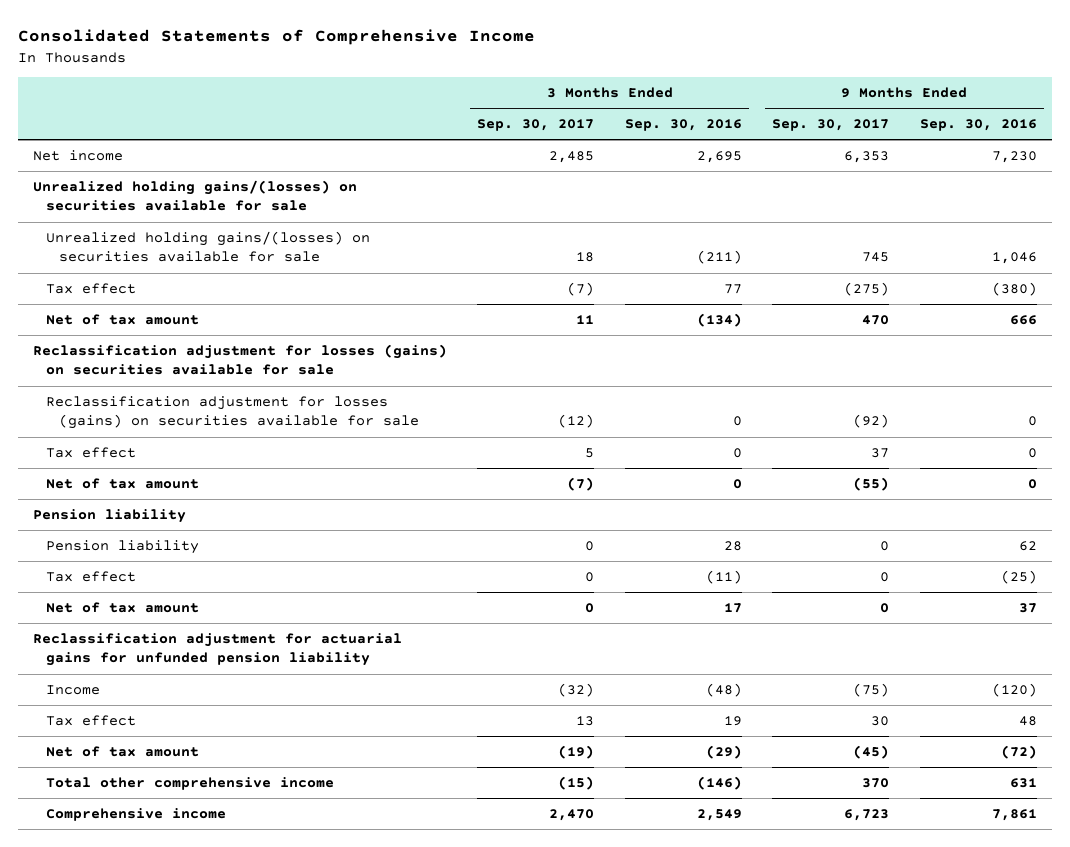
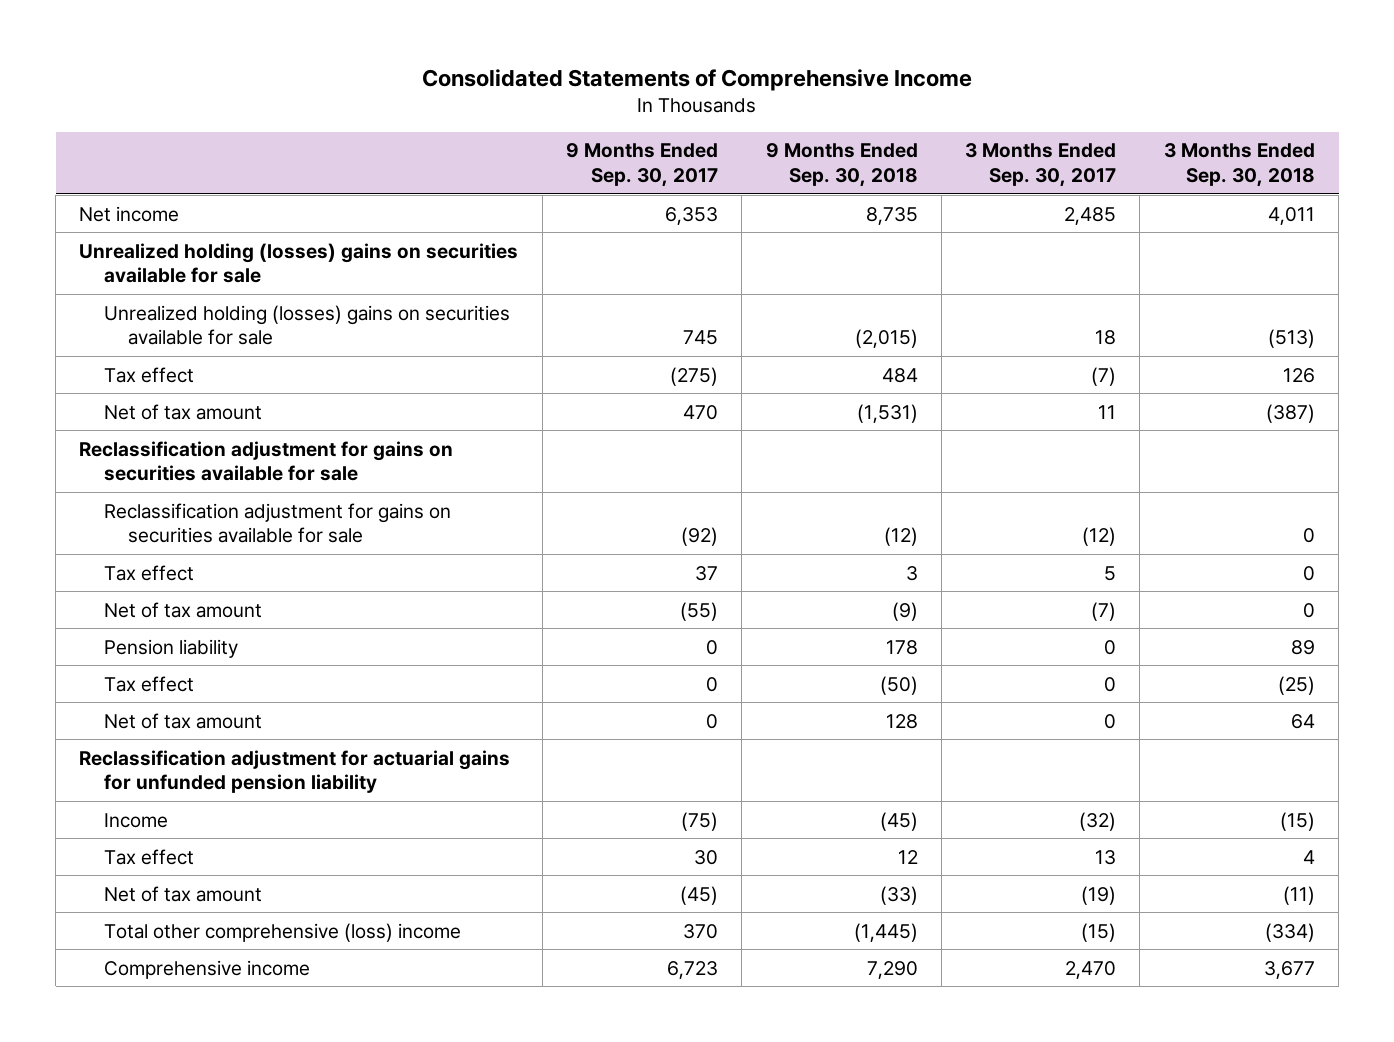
[624,119,742,132] Sep. 30, 2016 -> none
[919,119,1037,132] Sep. 30, 2016 -> none
none -> [765,143,918,188] 9 Months Ended Sep. 30, 2018
none -> [1163,143,1315,188] 3 Months Ended Sep. 30, 2018
[32,180,357,212] Unrealized holding gains/(losses) on securities available for sale -> [79,242,519,284] Unrealized holding (losses) gains on securities available for sale
[45,231,370,263] Unrealized holding gains/(losses) on securities available for sale -> [103,304,510,346] Unrealized holding (losses) gains on securities available for sale
[32,344,447,376] Reclassification adjustment for losses (gains) on securities available for sale -> [79,440,454,482] Reclassification adjustment for gains on securities available for sale
[45,396,419,430] Reclassification adjustment for losses (gains) on securities available for sale -> [103,502,451,544] Reclassification adjustment for gains on securities available for sale
[32,509,186,524] Pension liability -> none
[45,777,334,791] Total other comprehensive income -> [103,922,461,942] Total other comprehensive (loss) income

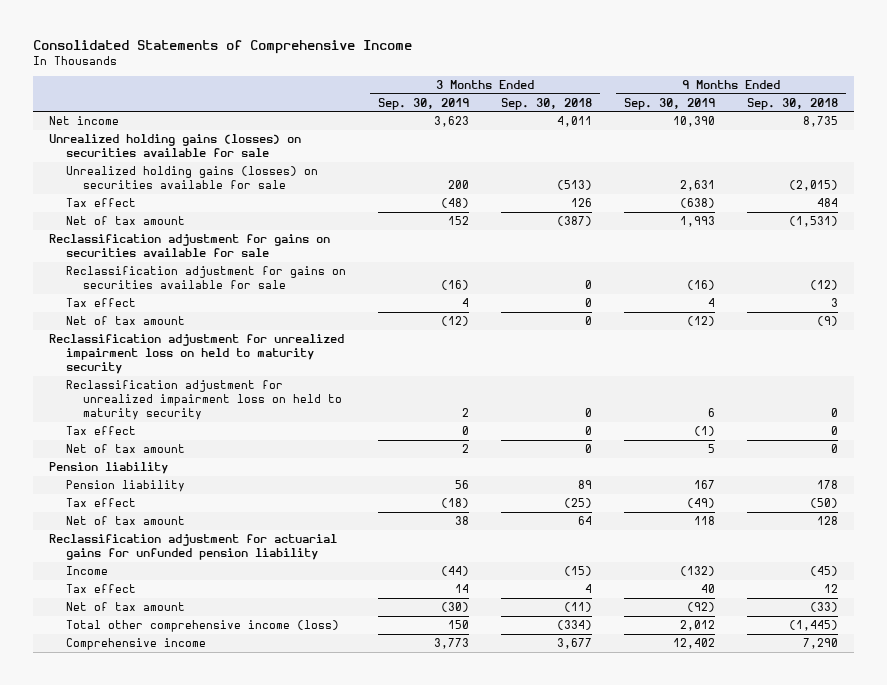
[566,143,719,188] 9 Months Ended Sep. 30, 2017 -> none
[965,143,1117,188] 3 Months Ended Sep. 30, 2017 -> none
none -> [377,97,469,110] Sep. 30, 2019
none -> [623,97,715,110] Sep. 30, 2019
[79,242,519,284] Unrealized holding (losses) gains on securities available for sale -> [49,134,302,158] Unrealized holding gains (losses) on securities available for sale
[103,304,510,346] Unrealized holding (losses) gains on securities available for sale -> [65,166,318,190] Unrealized holding gains (losses) on securities available for sale
none -> [49,334,345,375] Reclassification adjustment for unrealized impairment loss on held to maturity security
none -> [65,380,342,421] Reclassification adjustment for unrealized impairment loss on held to maturity security
none -> [65,426,136,436] Tax effect
none -> [65,444,185,454] Net of tax amount
none -> [49,462,169,475] Pension liability
[103,922,461,942] Total other comprehensive (loss) income -> [65,620,339,633] Total other comprehensive income (loss)

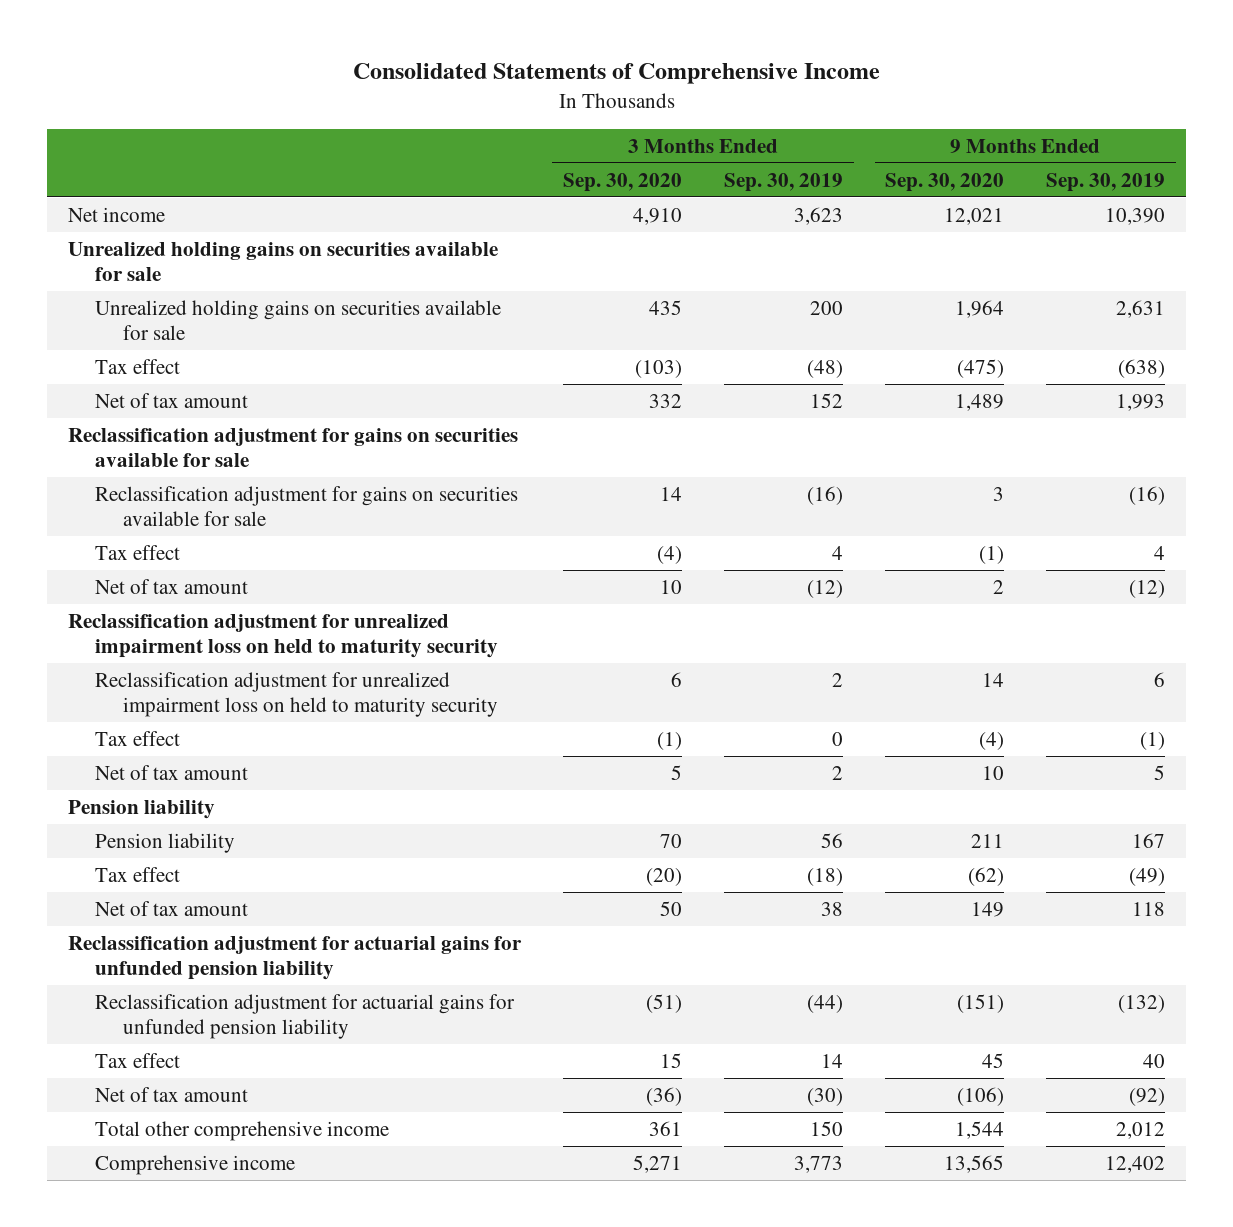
[500,97,592,110] Sep. 30, 2018 -> none
[746,97,838,110] Sep. 30, 2018 -> none
none -> [562,172,682,192] Sep. 30, 2020
none -> [885,172,1005,192] Sep. 30, 2020
[49,134,302,158] Unrealized holding gains (losses) on securities available for sale -> [67,241,498,281] Unrealized holding gains on securities available for sale
[65,166,318,190] Unrealized holding gains (losses) on securities available for sale -> [95,299,502,340] Unrealized holding gains on securities available for sale
[65,566,108,576] Income -> [95,993,516,1039] Reclassification adjustment for actuarial gains for unfunded pension liability
[65,620,339,633] Total other comprehensive income (loss) -> [95,1120,390,1141] Total other comprehensive income

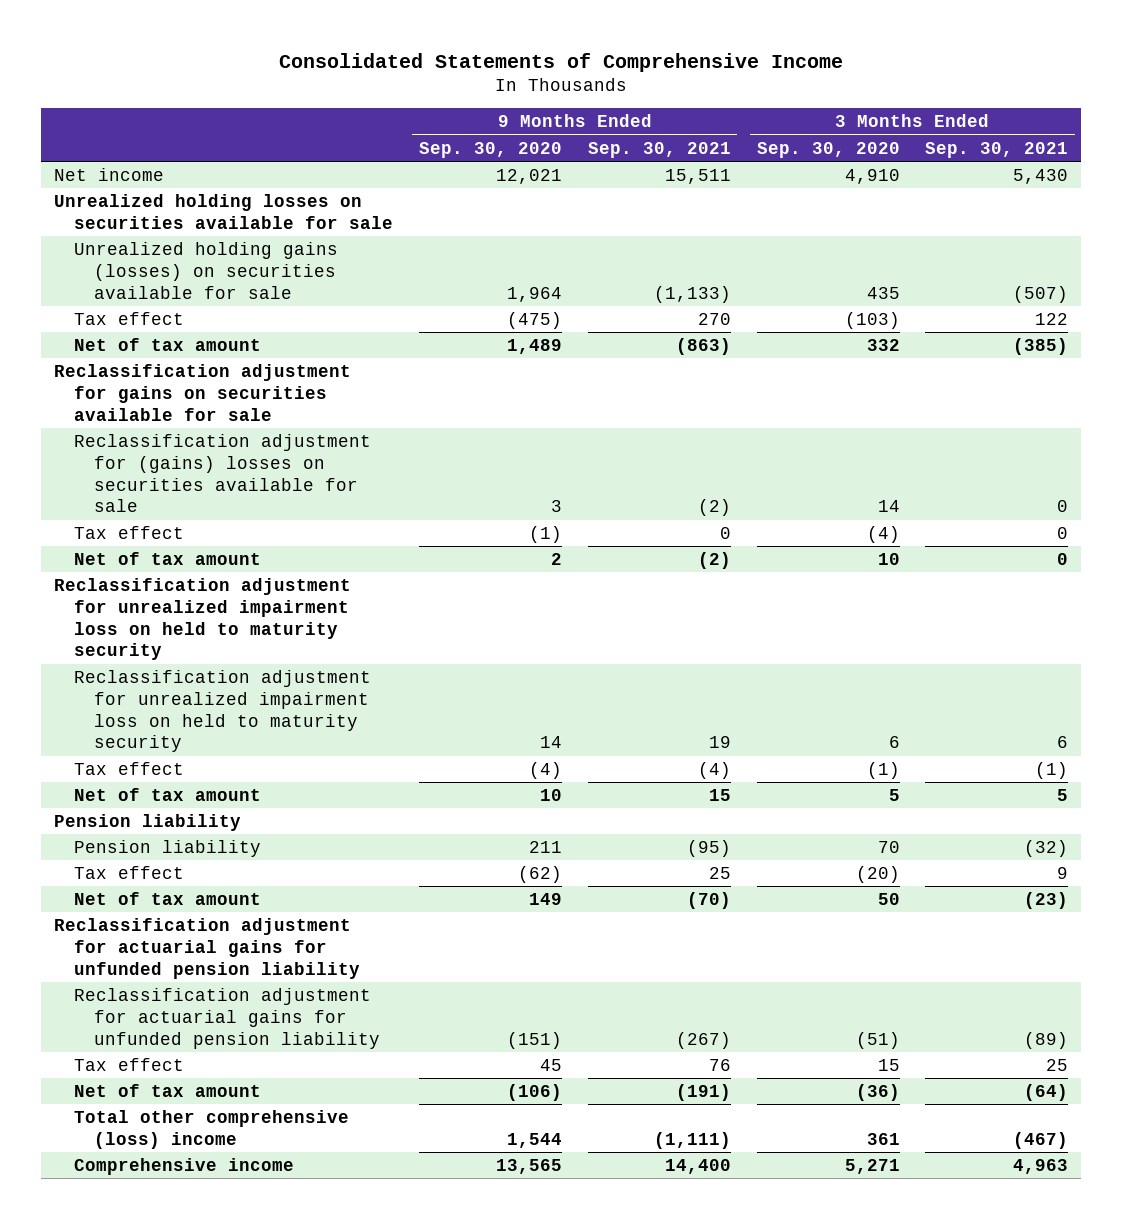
[724,172,844,192] Sep. 30, 2019 -> none
[1046,172,1166,192] Sep. 30, 2019 -> none
none -> [587,141,731,158] Sep. 30, 2021
none -> [925,141,1069,158] Sep. 30, 2021
[67,241,498,281] Unrealized holding gains on securities available for sale -> [53,193,393,229] Unrealized holding losses on securities available for sale
[95,299,502,340] Unrealized holding gains on securities available for sale -> [73,241,338,299] Unrealized holding gains (losses) on securities available for sale
[95,485,519,526] Reclassification adjustment for gains on securities available for sale -> [73,433,371,513] Reclassification adjustment for (gains) losses on securities available for sale
[95,1120,390,1141] Total other comprehensive income -> [73,1109,349,1149] Total other comprehensive (loss) income

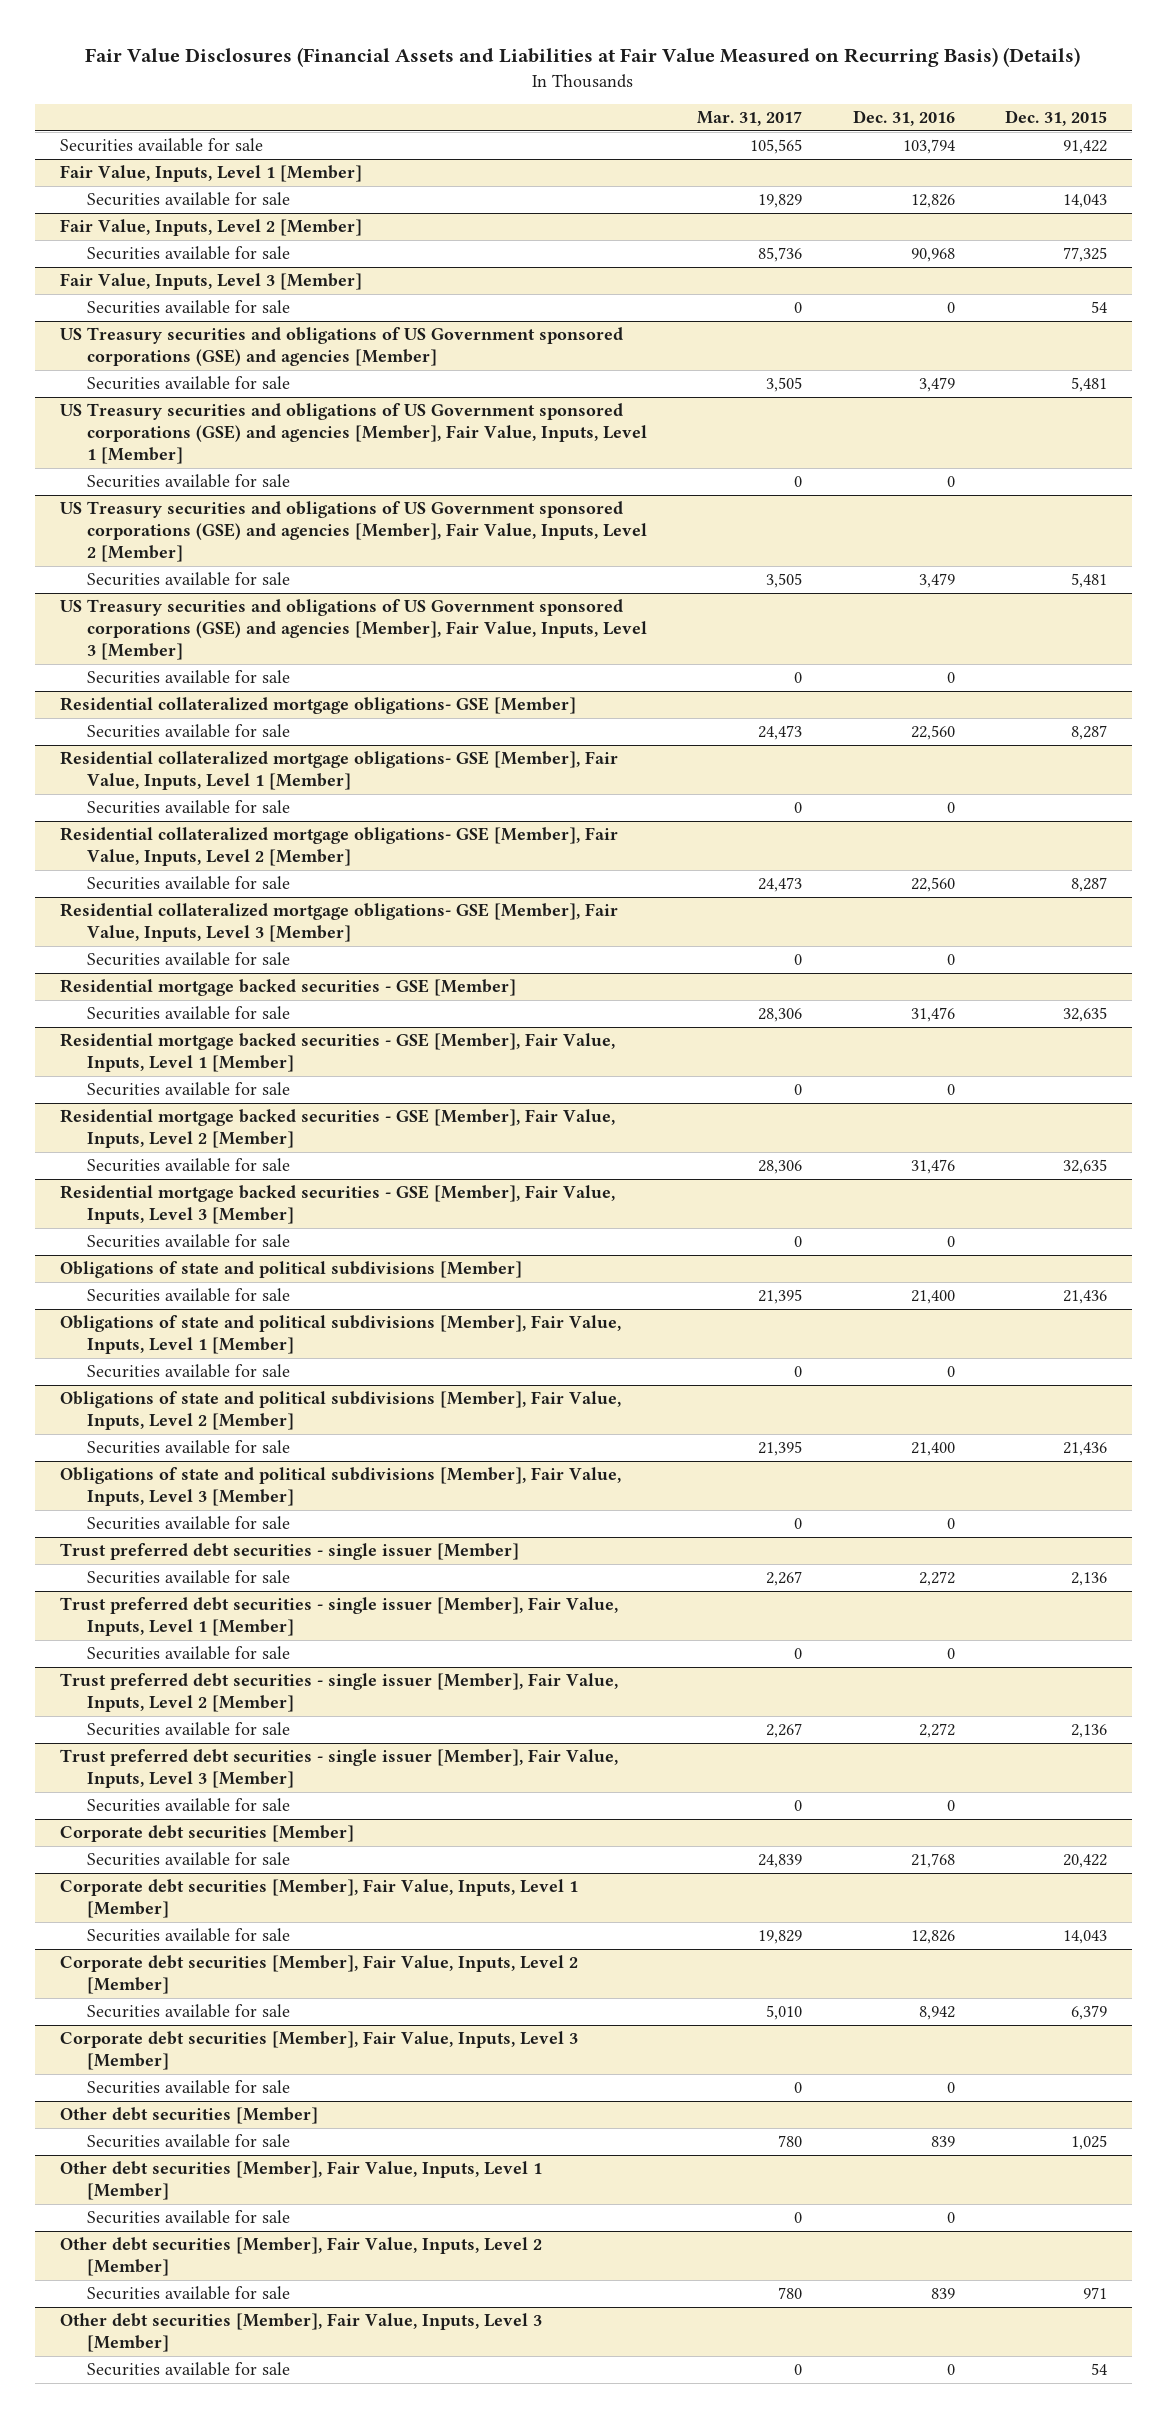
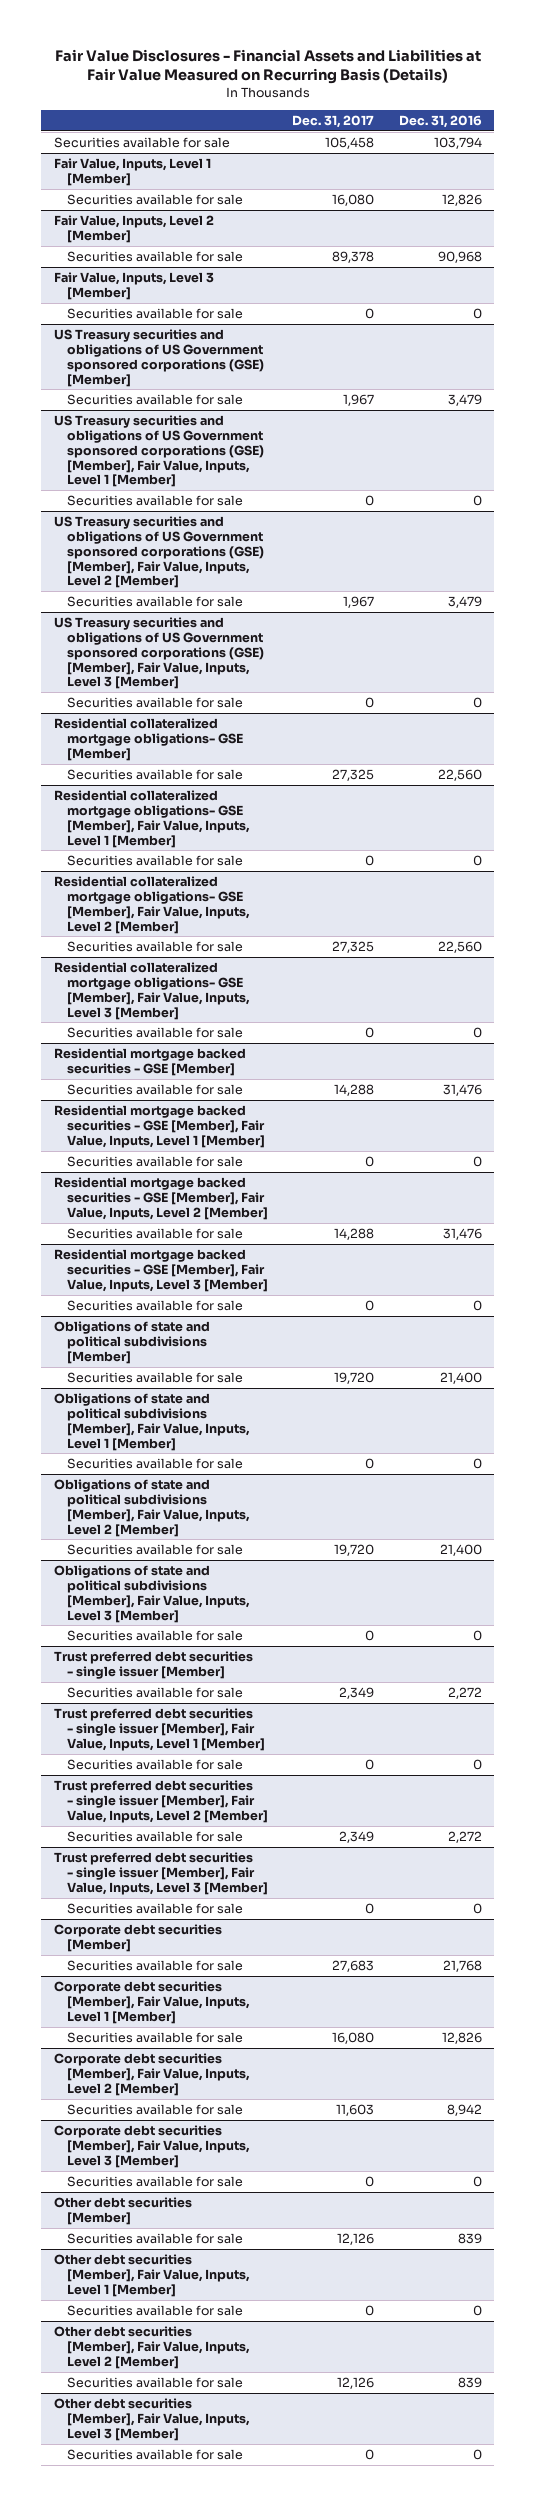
[85,47,1081,68] Fair Value Disclosures (Financial Assets and Liabilities at Fair Value Measured on Recurring Basis) (Details) -> [54,48,481,85] Fair Value Disclosures - Financial Assets and Liabilities at Fair Value Measured on Recurring Basis (Details)
[697,111,803,127] Mar. 31, 2017 -> none
[1004,110,1107,127] Dec. 31, 2015 -> none
none -> [292,114,375,128] Dec. 31, 2017
[59,327,623,367] US Treasury securities and obligations of US Government sponsored corporations (GSE) and agencies [Member] -> [53,329,264,387] US Treasury securities and obligations of US Government sponsored corporations (GSE) [Member]
[59,403,647,465] US Treasury securities and obligations of US Government sponsored corporations (GSE) and agencies [Member], Fair Value, Inputs, Level 1 [Member] -> [53,415,264,488] US Treasury securities and obligations of US Government sponsored corporations (GSE) [Member], Fair Value, Inputs, Level 1 [Member]
[59,501,647,563] US Treasury securities and obligations of US Government sponsored corporations (GSE) and agencies [Member], Fair Value, Inputs, Level 2 [Member] -> [53,516,264,589] US Treasury securities and obligations of US Government sponsored corporations (GSE) [Member], Fair Value, Inputs, Level 2 [Member]
[59,599,647,661] US Treasury securities and obligations of US Government sponsored corporations (GSE) and agencies [Member], Fair Value, Inputs, Level 3 [Member] -> [53,617,264,690] US Treasury securities and obligations of US Government sponsored corporations (GSE) [Member], Fair Value, Inputs, Level 3 [Member]

